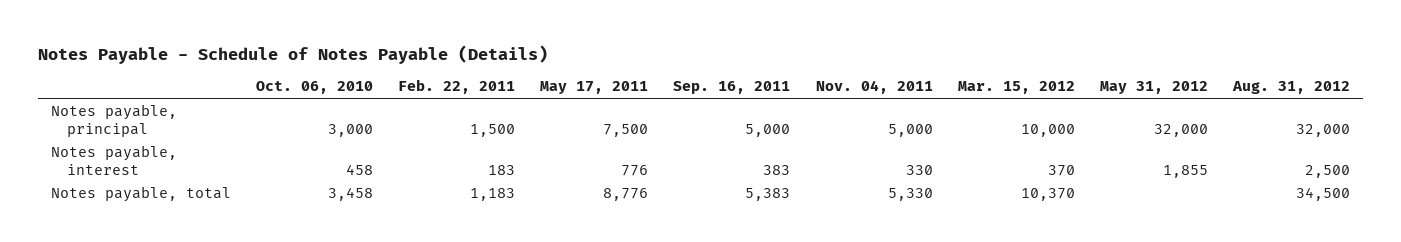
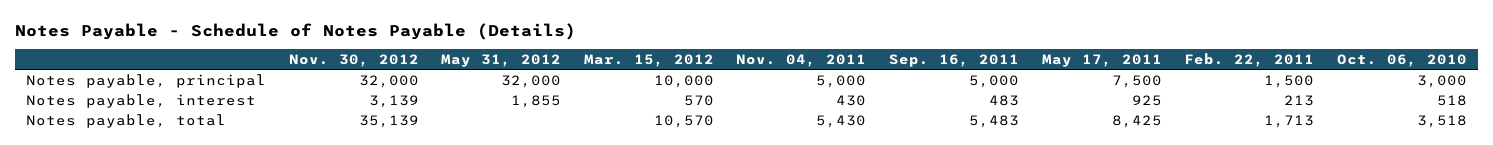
[1232,81,1351,95] Aug. 31, 2012 -> none
none -> [288,53,419,67] Nov. 30, 2012
[345,163,373,175] 458 -> [1436,94,1467,106] 518
[487,164,515,175] 183 -> [1284,94,1315,106] 213
[621,164,649,176] 776 -> [1131,94,1162,106] 925
[763,164,791,175] 383 -> [989,94,1020,106] 483
[905,164,933,175] 330 -> [836,94,867,106] 430
[1047,164,1075,176] 370 -> [683,94,714,106] 570
[327,186,373,201] 3,458 -> [1416,114,1467,128] 3,518
[469,187,515,201] 1,183 -> [1264,114,1315,128] 1,713
[603,187,649,201] 8,776 -> [1111,114,1162,128] 8,425
[745,187,791,201] 5,383 -> [969,114,1020,128] 5,483
[887,187,933,201] 5,330 -> [816,114,867,128] 5,430
[1020,187,1075,201] 10,370 -> [653,114,714,128] 10,570

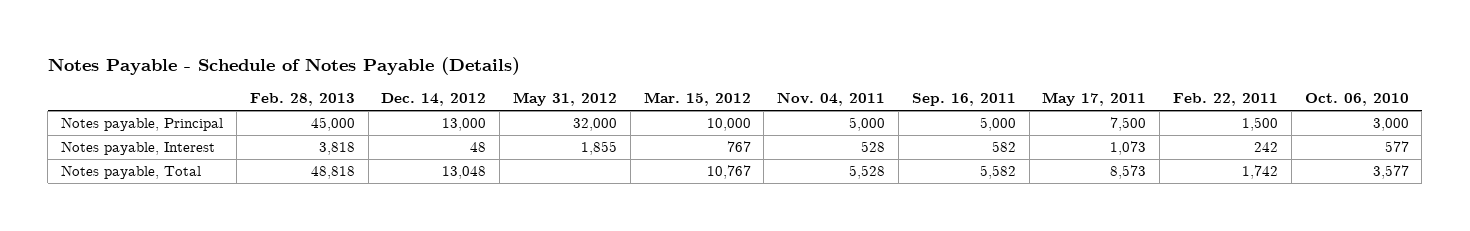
[288,53,419,67] Nov. 30, 2012 -> none
none -> [249,93,355,107] Feb. 28, 2013
none -> [381,93,487,107] Dec. 14, 2012
[25,73,266,88] Notes payable, principal -> [61,117,224,132] Notes payable, Principal
[25,93,256,108] Notes payable, interest -> [61,141,216,156] Notes payable, Interest
[683,94,714,106] 570 -> [726,141,751,153] 767
[836,94,867,106] 430 -> [861,141,886,153] 528
[989,94,1020,106] 483 -> [991,141,1016,153] 582
[1131,94,1162,106] 925 -> [1110,141,1147,156] 1,073
[1284,94,1315,106] 213 -> [1254,142,1279,153] 242
[1436,94,1467,106] 518 -> [1384,141,1409,153] 577
[25,113,226,128] Notes payable, total -> [61,165,202,180] Notes payable, Total
[653,114,714,128] 10,570 -> [706,165,751,180] 10,767
[816,114,867,128] 5,430 -> [849,165,886,180] 5,528
[969,114,1020,128] 5,483 -> [979,165,1016,180] 5,582
[1111,114,1162,128] 8,425 -> [1110,165,1147,180] 8,573
[1264,114,1315,128] 1,713 -> [1242,165,1279,180] 1,742
[1416,114,1467,128] 3,518 -> [1372,165,1409,180] 3,577

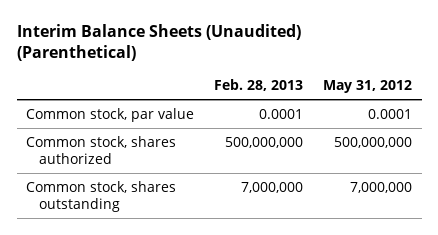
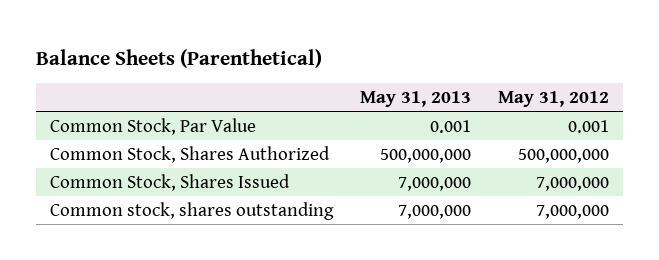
[16,24,301,62] Interim Balance Sheets (Unaudited) (Parenthetical) -> [36,48,323,68] Balance Sheets (Parenthetical)
[214,78,304,91] Feb. 28, 2013 -> none
none -> [359,90,471,107] May 31, 2013
[26,107,195,122] Common stock, par value -> [49,117,256,135] Common Stock, Par Value
[367,108,412,119] 0.0001 -> [567,119,609,133] 0.001
[26,135,177,164] Common stock, shares authorized -> [49,145,330,163] Common Stock, Shares Authorized
none -> [49,173,290,191] Common Stock, Shares Issued

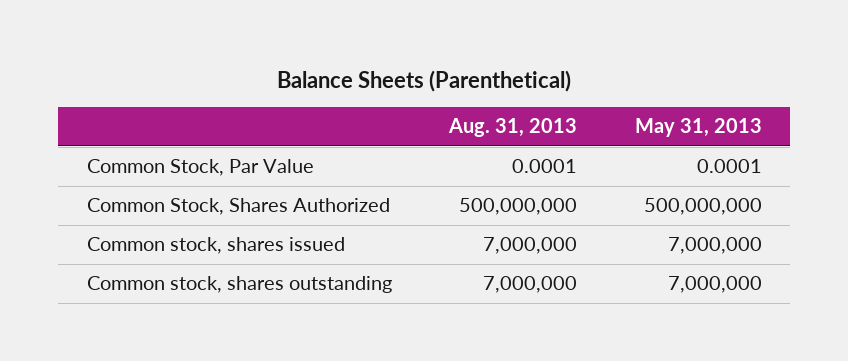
[497,90,609,107] May 31, 2012 -> none
none -> [448,118,578,138] Aug. 31, 2013
[429,119,471,133] 0.001 -> [696,159,762,174] 0.0001
[49,173,290,191] Common Stock, Shares Issued -> [86,237,345,255] Common stock, shares issued

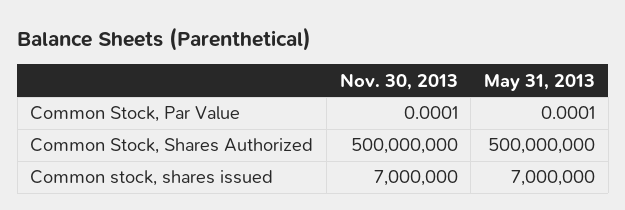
[448,118,578,138] Aug. 31, 2013 -> none
none -> [339,72,458,90] Nov. 30, 2013
[86,276,392,294] Common stock, shares outstanding -> none

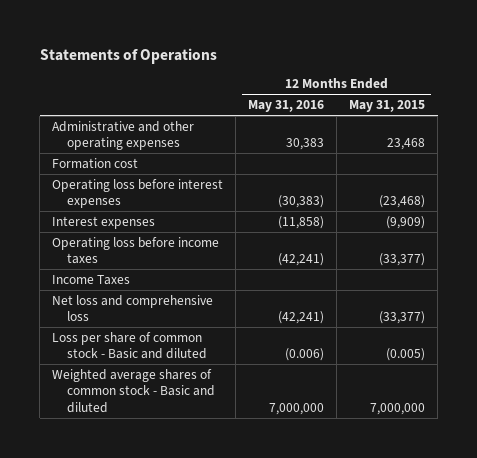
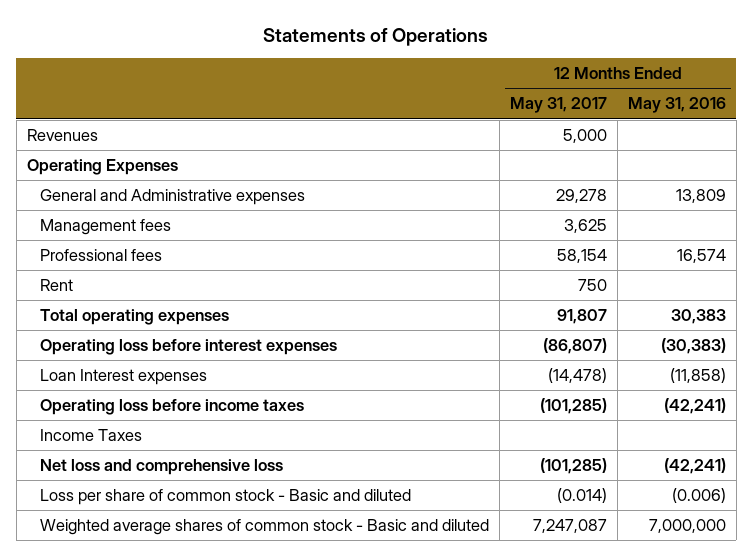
[349,100,426,113] May 31, 2015 -> none
none -> [509,97,607,114] May 31, 2017
[52,157,139,169] Formation cost -> none
none -> [26,129,98,142] Revenues
none -> [26,159,178,176] Operating Expenses
[52,120,195,151] Administrative and other operating expenses -> [39,189,305,206] General and Administrative expenses
[286,138,325,151] 30,383 -> [675,189,726,204] 13,809
none -> [39,219,171,236] Management fees
none -> [39,249,162,262] Professional fees
none -> [39,279,73,292] Rent
none -> [39,309,229,326] Total operating expenses
[52,215,156,229] Interest expenses -> [39,369,207,386] Loan Interest expenses

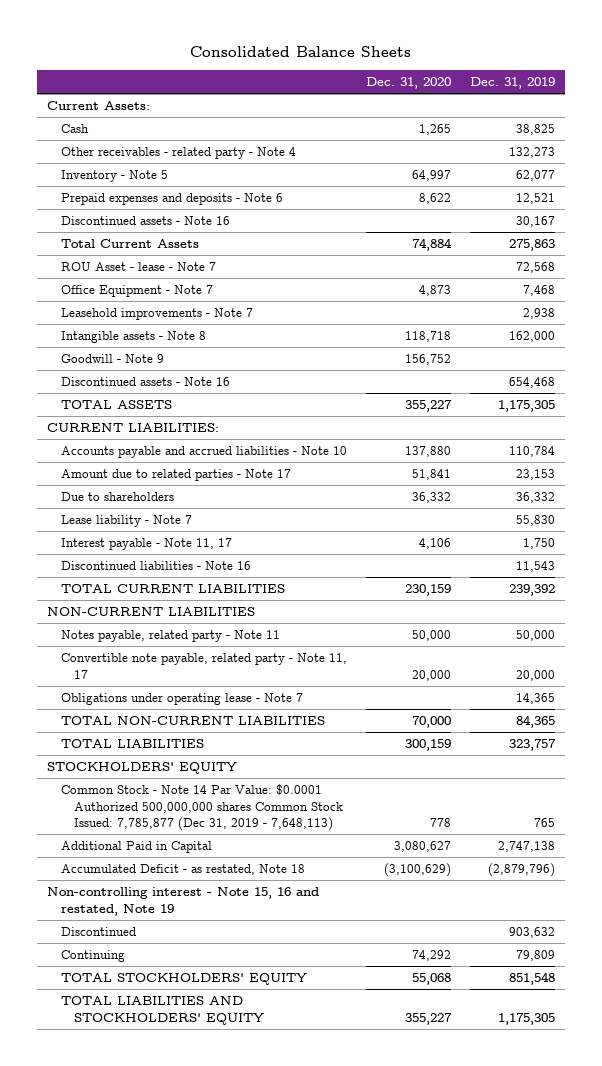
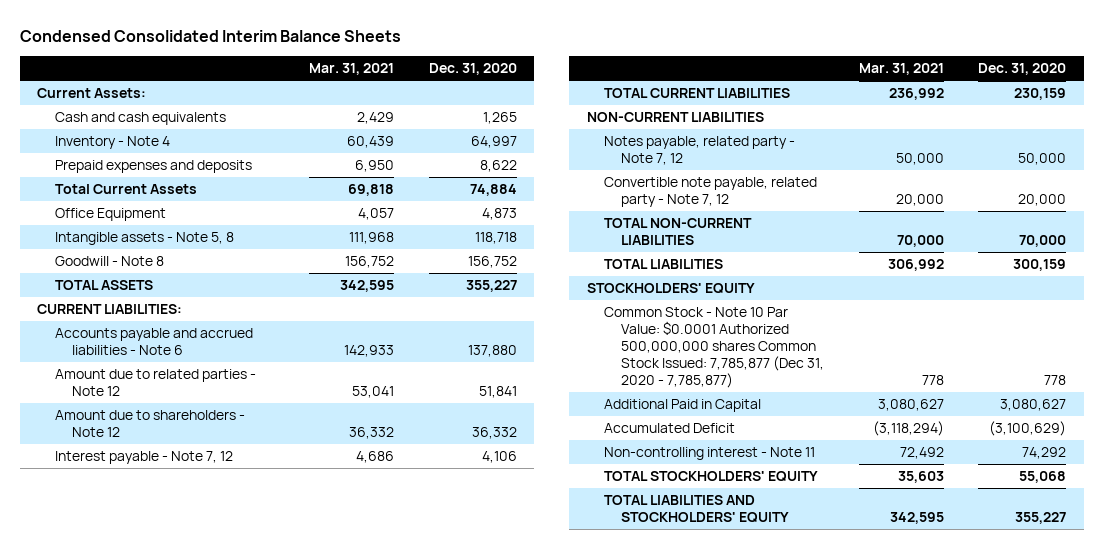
[190,46,412,58] Consolidated Balance Sheets -> [20,30,402,43] Condensed Consolidated Interim Balance Sheets
[470,77,556,90] Dec. 31, 2019 -> none
none -> [309,63,395,76] Mar. 31, 2021
[60,147,296,160] Other receivables - related party - Note 4 -> none
[60,216,230,226] Discontinued assets - Note 16 -> none
[60,124,89,134] Cash -> [54,112,226,126] Cash and cash equivalents
[60,170,168,183] Inventory - Note 5 -> [54,136,170,150] Inventory - Note 4
[60,193,283,206] Prepaid expenses and deposits - Note 6 -> [54,160,252,174] Prepaid expenses and deposits
[60,262,216,272] ROU Asset - lease - Note 7 -> none
[60,308,253,321] Leasehold improvements - Note 7 -> none
[60,377,230,387] Discontinued assets - Note 16 -> none
[60,285,213,298] Office Equipment - Note 7 -> [54,208,166,222] Office Equipment
[60,331,206,344] Intangible assets - Note 8 -> [54,232,234,246] Intangible assets - Note 5, 8
[60,354,164,364] Goodwill - Note 9 -> [54,256,164,267] Goodwill - Note 8
[60,515,192,528] Lease liability - Note 7 -> none
[60,561,251,571] Discontinued liabilities - Note 16 -> none
[60,446,347,459] Accounts payable and accrued liabilities - Note 10 -> [54,328,253,356] Accounts payable and accrued liabilities - Note 6
[60,469,291,482] Amount due to related parties - Note 17 -> [54,369,256,397] Amount due to related parties - Note 12
[60,492,174,502] Due to shareholders -> [54,410,245,438] Amount due to shareholders - Note 12
[60,538,232,551] Interest payable - Note 11, 17 -> [54,451,233,465] Interest payable - Note 7, 12
[60,693,303,706] Obligations under operating lease - Note 7 -> none
[60,630,280,643] Notes payable, related party - Note 11 -> [604,136,796,166] Notes payable, related party - Note 7, 12
[60,653,347,679] Convertible note payable, related party - Note 11, 17 -> [604,177,818,208] Convertible note payable, related party - Note 7, 12
[60,784,344,832] Common Stock - Note 14 Par Value: $0.0001 Authorized 500,000,000 shares Common Stock Issued: 7,785,877 (Dec 31, 2019 - 7,648,113) -> [604,307,825,389] Common Stock - Note 10 Par Value: $0.0001 Authorized 500,000,000 shares Common Stock Issued: 7,785,877 (Dec 31, 2020 - 7,785,877)
[46,887,319,916] Non-controlling interest - Note 15, 16 and restated, Note 19 -> none
[60,927,136,937] Discontinued -> none
[60,864,305,876] Accumulated Deficit - as restated, Note 18 -> [604,423,736,434] Accumulated Deficit
[60,950,125,963] Continuing -> [604,447,816,461] Non-controlling interest - Note 11

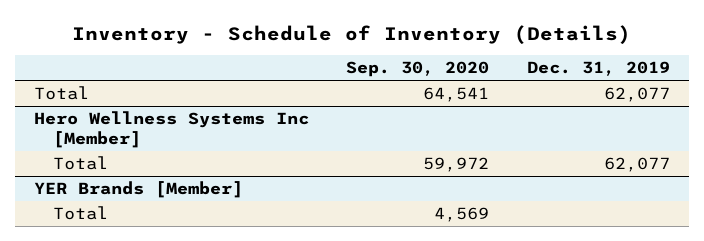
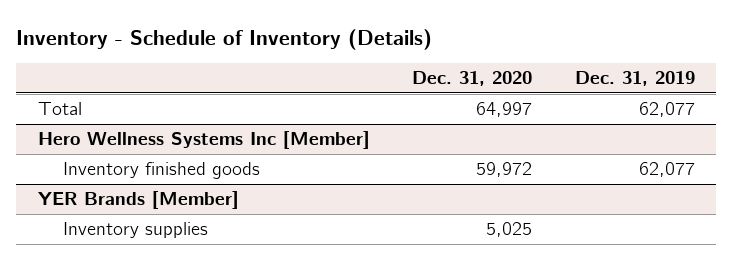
[346,61,490,78] Sep. 30, 2020 -> none
none -> [412,71,533,87] Dec. 31, 2020
[52,155,108,170] Total -> [62,162,260,180] Inventory finished goods
[52,205,108,220] Total -> none
none -> [62,222,208,239] Inventory supplies

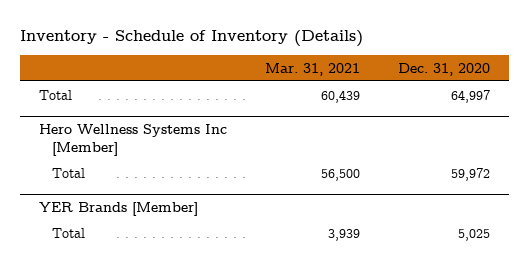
[574,71,695,87] Dec. 31, 2019 -> none
none -> [264,62,360,76] Mar. 31, 2021
[62,162,260,180] Inventory finished goods -> [51,167,85,178] Total
[62,222,208,239] Inventory supplies -> [51,227,85,238] Total

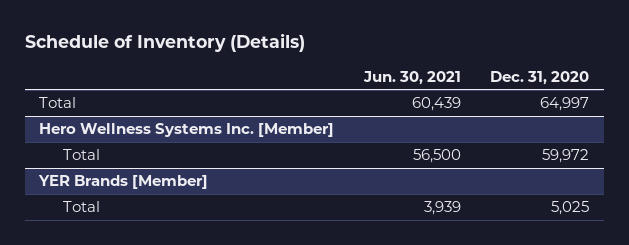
[19,30,363,48] Inventory - Schedule of Inventory (Details) -> [24,33,305,53] Schedule of Inventory (Details)
[264,62,360,76] Mar. 31, 2021 -> none
none -> [362,70,461,85] Jun. 30, 2021
[38,124,227,157] Hero Wellness Systems Inc [Member] -> [39,123,335,138] Hero Wellness Systems Inc. [Member]

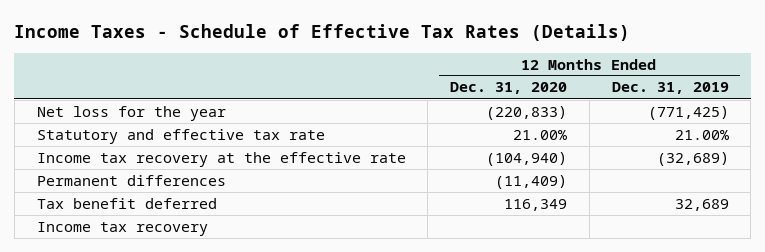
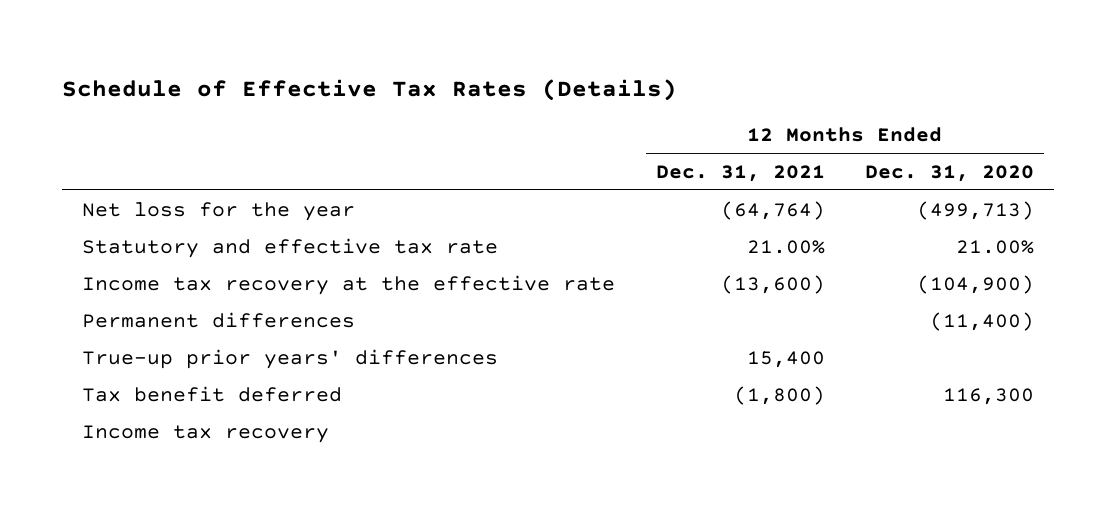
[14,23,631,41] Income Taxes - Schedule of Effective Tax Rates (Details) -> [62,78,678,101] Schedule of Effective Tax Rates (Details)
[611,82,729,95] Dec. 31, 2019 -> none
none -> [655,164,825,182] Dec. 31, 2021
[486,105,568,120] (220,833) -> [916,200,1034,220] (499,713)
[486,151,568,166] (104,940) -> [916,274,1034,294] (104,900)
[495,174,568,189] (11,409) -> [929,311,1034,331] (11,400)
none -> [82,348,499,369] True-up prior years' differences
[504,198,568,211] 116,349 -> [942,387,1034,405] 116,300

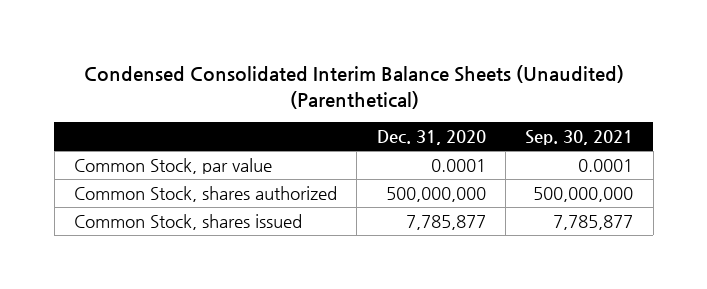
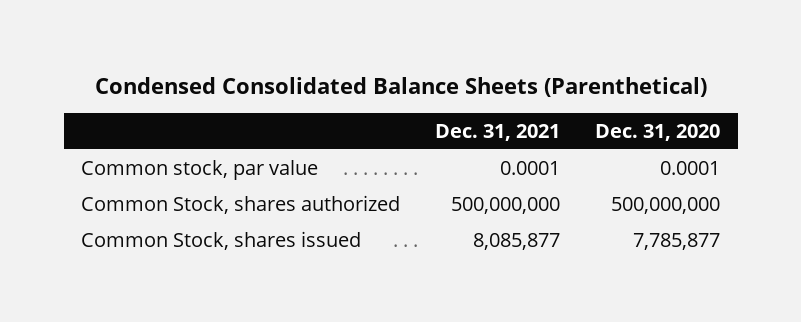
[83,65,624,109] Condensed Consolidated Interim Balance Sheets (Unaudited) (Parenthetical) -> [94,76,707,97] Condensed Consolidated Balance Sheets (Parenthetical)
[525,130,634,146] Sep. 30, 2021 -> none
none -> [435,123,561,141] Dec. 31, 2021
[74,157,273,174] Common Stock, par value -> [81,159,319,180] Common stock, par value

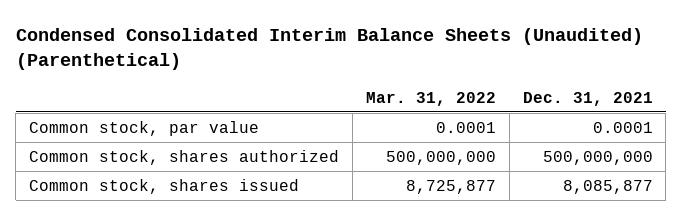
[94,76,707,97] Condensed Consolidated Balance Sheets (Parenthetical) -> [15,28,643,71] Condensed Consolidated Interim Balance Sheets (Unaudited) (Parenthetical)
[595,123,721,141] Dec. 31, 2020 -> none
none -> [365,91,496,106] Mar. 31, 2022
[81,194,401,214] Common Stock, shares authorized -> [29,150,340,166] Common stock, shares authorized
[81,230,362,250] Common Stock, shares issued -> [29,179,300,195] Common stock, shares issued

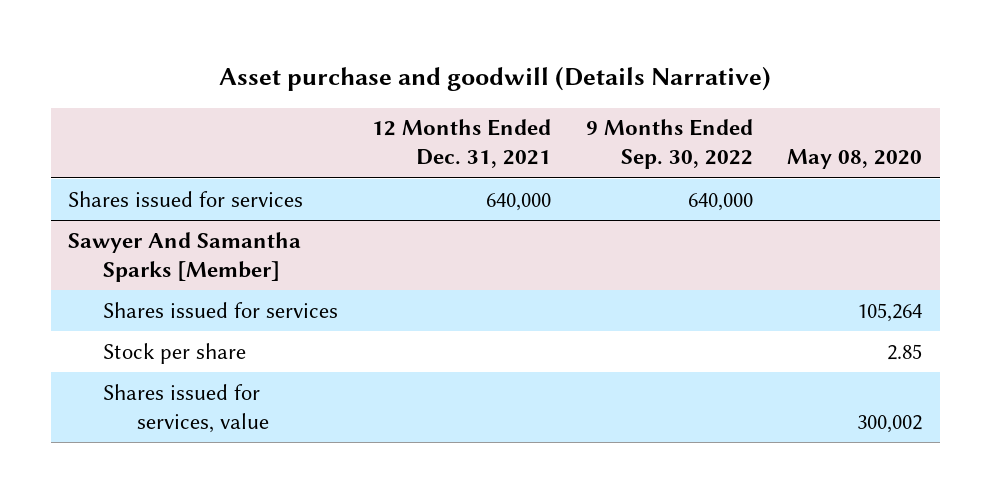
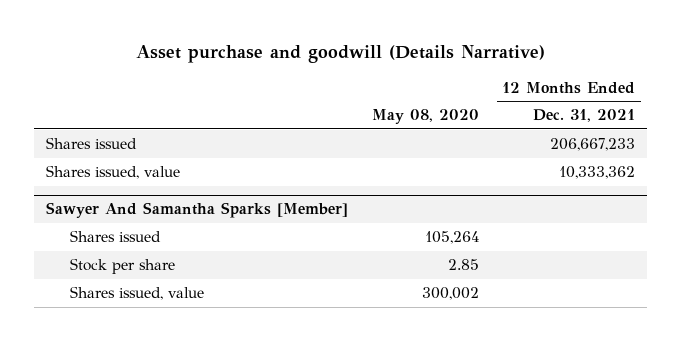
[585,119,753,170] 9 Months Ended Sep. 30, 2022 -> none
[68,190,304,207] Shares issued for services -> [45,137,137,150] Shares issued
[486,192,552,211] 640,000 -> [550,138,636,152] 206,667,233
none -> [45,165,180,180] Shares issued, value
[102,301,338,318] Shares issued for services -> [69,230,161,243] Shares issued
[102,383,270,433] Shares issued for services, value -> [69,286,204,301] Shares issued, value

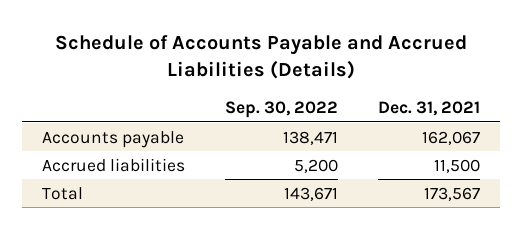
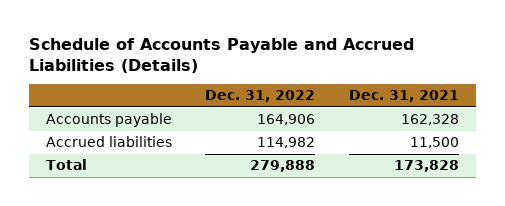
[225,100,339,118] Sep. 30, 2022 -> none
none -> [205,90,316,103] Dec. 31, 2022
[422,130,481,145] 162,067 -> [400,114,459,126] 162,328
[424,186,481,201] 173,567 -> [393,160,459,173] 173,828

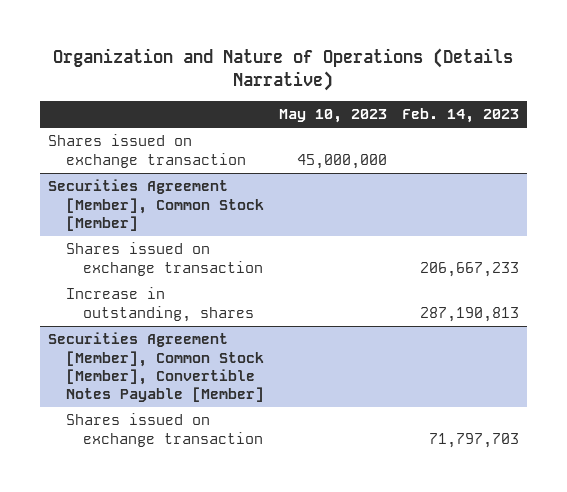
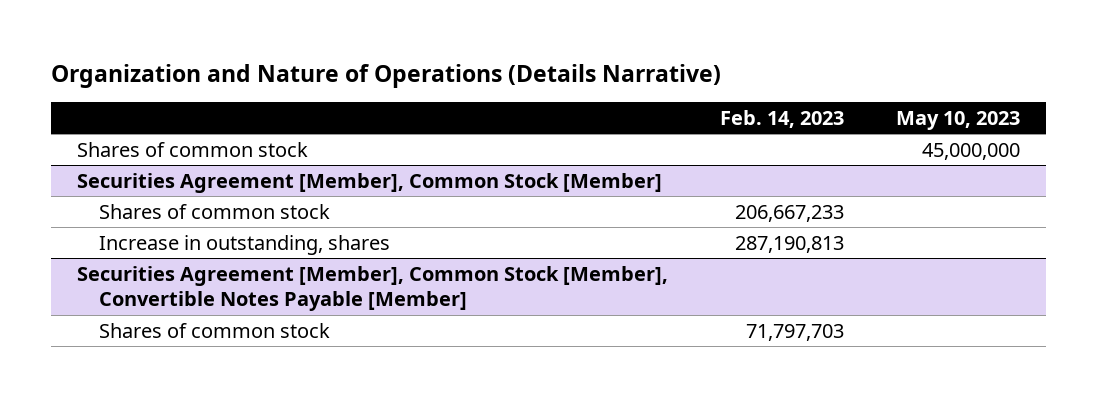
[47,134,246,168] Shares issued on exchange transaction -> [77,141,309,157] Shares of common stock
[65,242,264,276] Shares issued on exchange transaction -> [98,203,330,219] Shares of common stock
[65,413,264,447] Shares issued on exchange transaction -> [98,322,330,338] Shares of common stock

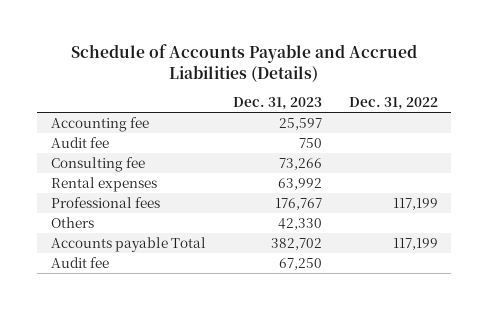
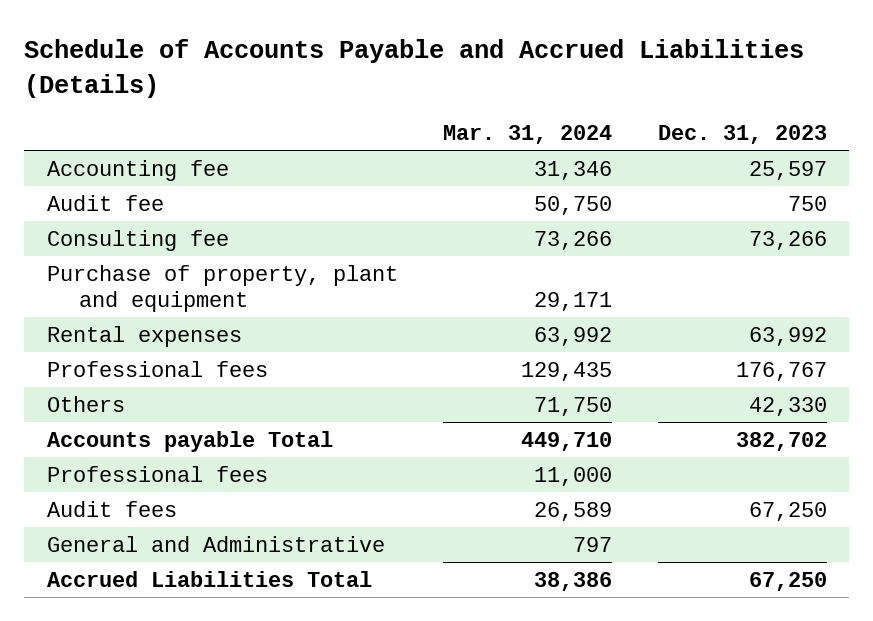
[348,97,438,111] Dec. 31, 2022 -> none
none -> [443,124,613,144] Mar. 31, 2024
none -> [46,264,398,312] Purchase of property, plant and equipment
none -> [46,465,268,482] Professional fees
[50,256,109,268] Audit fee -> [46,500,177,517] Audit fees
none -> [46,535,385,552] General and Administrative
none -> [46,570,372,587] Accrued Liabilities Total

